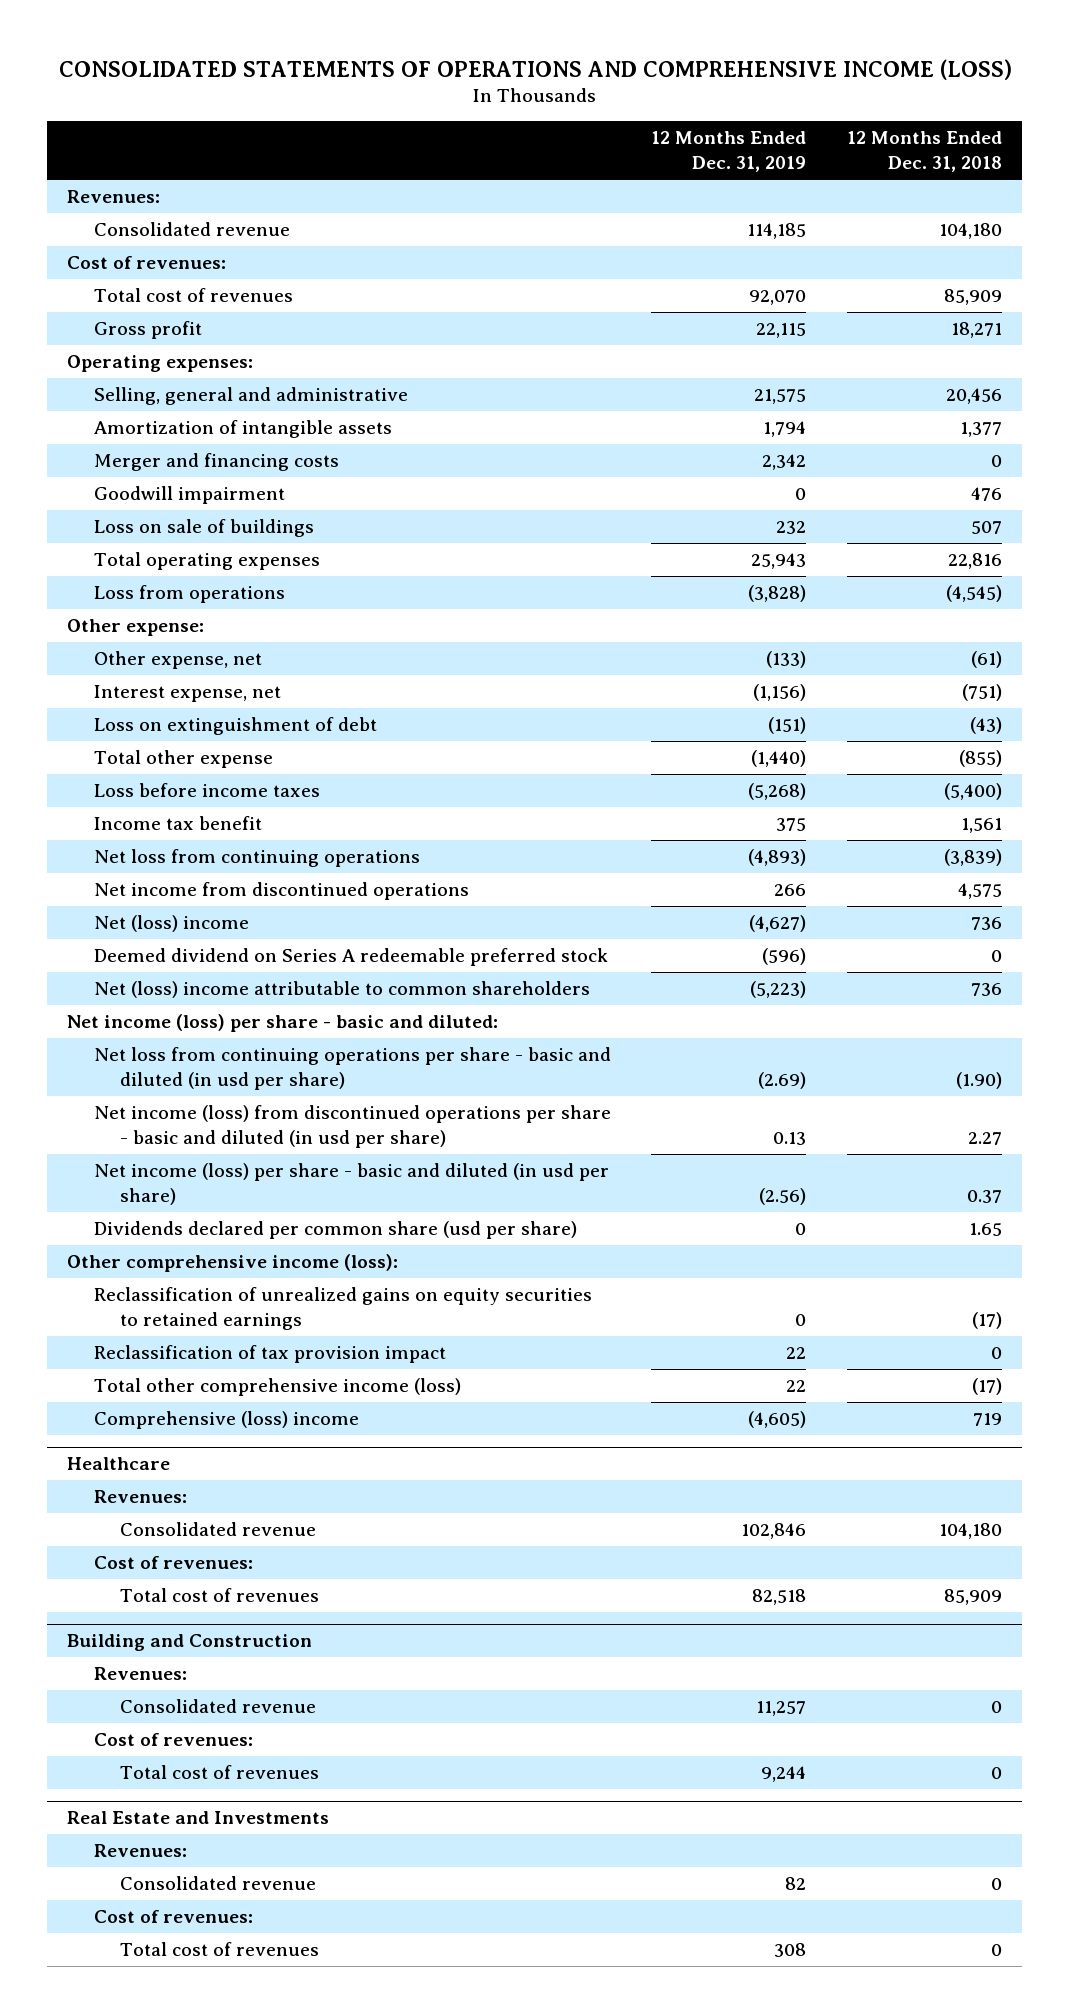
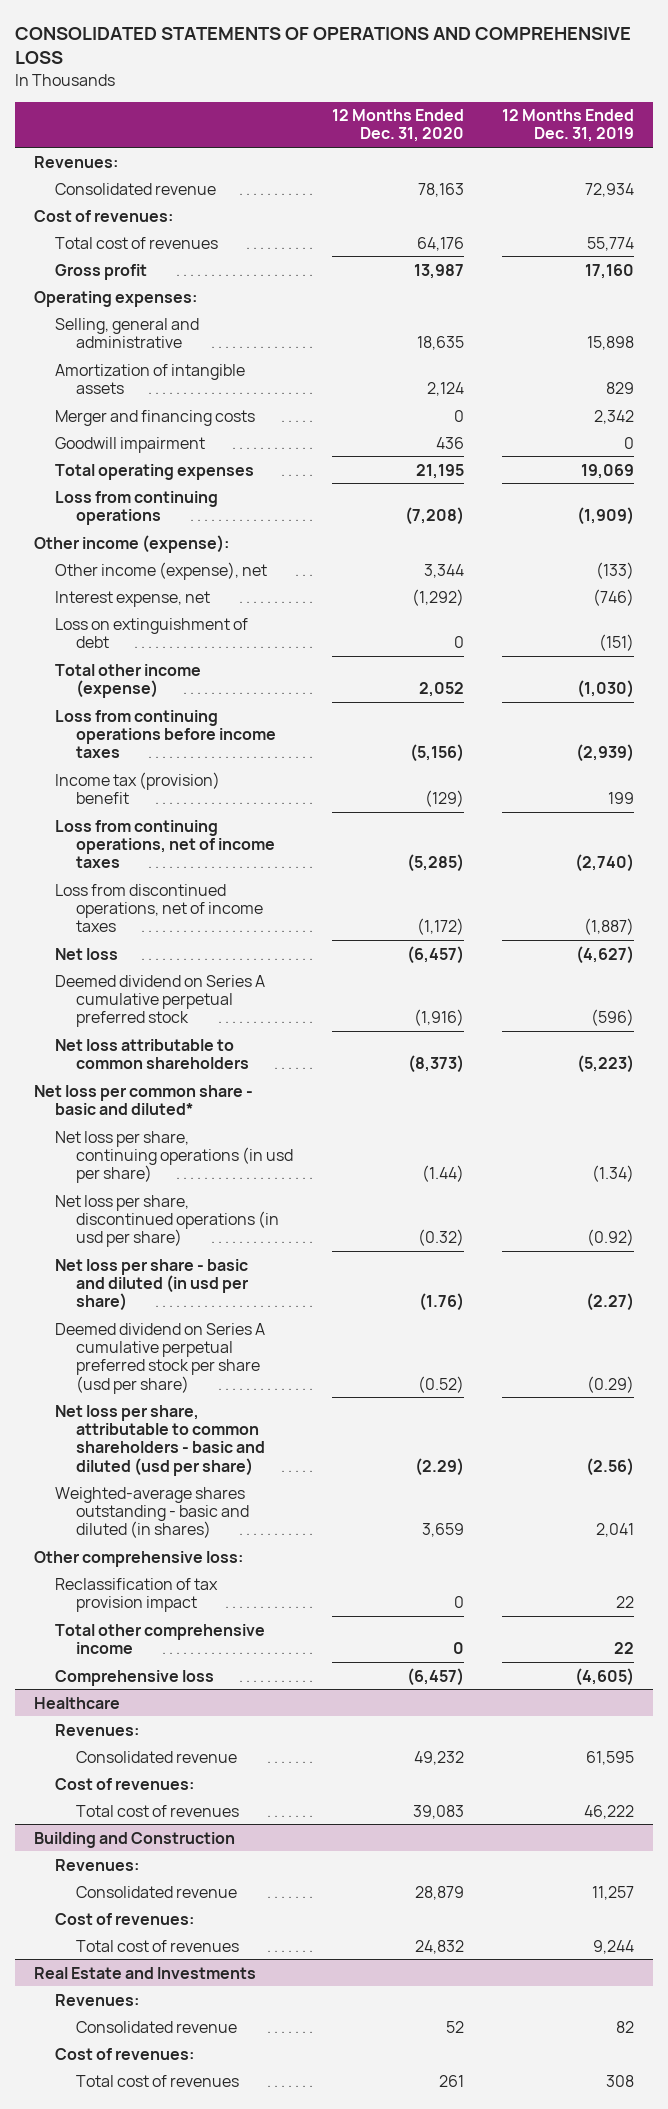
[58,58,1012,80] CONSOLIDATED STATEMENTS OF OPERATIONS AND COMPREHENSIVE INCOME (LOSS) -> [14,26,631,65] CONSOLIDATED STATEMENTS OF OPERATIONS AND COMPREHENSIVE LOSS
[846,131,1002,173] 12 Months Ended Dec. 31, 2018 -> none
none -> [331,109,464,143] 12 Months Ended Dec. 31, 2020
[747,223,807,240] 114,185 -> [584,182,634,197] 72,934
[749,290,807,306] 92,070 -> [586,236,634,251] 55,774
[756,323,807,339] 22,115 -> [584,263,634,279] 17,160
[754,389,807,405] 21,575 -> [586,335,634,350] 15,898
[763,421,807,438] 1,794 -> [605,381,634,394] 829
[93,519,314,538] Loss on sale of buildings -> none
[751,553,807,570] 25,943 -> [580,463,634,479] 19,069
[93,585,285,604] Loss from operations -> [55,490,219,525] Loss from continuing operations
[748,585,807,603] (3,828) -> [576,506,634,525] (1,909)
[67,619,205,637] Other expense: -> [33,534,229,553] Other income (expense):
[93,651,262,670] Other expense, net -> [55,561,268,580] Other income (expense), net
[753,684,807,702] (1,156) -> [592,588,634,606] (746)
[93,1287,592,1330] Reclassification of unrealized gains on equity securities to retained earnings -> none
[93,750,273,769] Total other expense -> [55,663,202,698] Total other income (expense)
[751,750,807,768] (1,440) -> [576,679,634,698] (1,030)
[93,783,320,798] Loss before income taxes -> [55,709,277,759] Loss from continuing operations before income taxes
[748,783,807,801] (5,268) -> [575,744,634,763] (2,939)
[93,816,262,831] Income tax benefit -> [55,771,221,804] Income tax (provision) benefit
[776,818,807,832] 375 -> [607,791,634,804] 199
[93,849,420,868] Net loss from continuing operations -> [55,819,276,869] Loss from continuing operations, net of income taxes
[748,849,807,867] (4,893) -> [574,854,634,873] (2,740)
[93,882,469,901] Net income from discontinued operations -> [55,883,264,933] Loss from discontinued operations, net of income taxes
[774,884,807,897] 266 -> [583,918,634,936] (1,887)
[93,915,249,933] Net (loss) income -> [55,947,119,960] Net loss
[93,948,608,967] Deemed dividend on Series A redeemable preferred stock -> [55,974,266,1028] Deemed dividend on Series A cumulative perpetual preferred stock
[93,981,590,999] Net (loss) income attributable to common shareholders -> [55,1038,250,1069] Net loss attributable to common shareholders
[67,1014,499,1033] Net income (loss) per share - basic and diluted: -> [33,1084,253,1115] Net loss per common share - basic and diluted*
[93,1047,611,1090] Net loss from continuing operations per share - basic and diluted (in usd per share) -> [55,1130,294,1184] Net loss per share, continuing operations (in usd per share)
[758,1071,807,1089] (2.69) -> [591,1165,634,1183] (1.34)
[93,1105,611,1148] Net income (loss) from discontinued operations per share - basic and diluted (in usd per share) -> [55,1194,280,1248] Net loss per share, discontinued operations (in usd per share)
[773,1131,807,1145] 0.13 -> [586,1229,634,1247] (0.92)
[93,1163,609,1205] Net income (loss) per share - basic and diluted (in usd per share) -> [55,1258,249,1312] Net loss per share - basic and diluted (in usd per share)
[759,1187,807,1205] (2.56) -> [585,1293,634,1312] (2.27)
[93,1221,577,1240] Dividends declared per common share (usd per share) -> [55,1322,266,1394] Deemed dividend on Series A cumulative perpetual preferred stock per share (usd per share)
[795,1223,807,1236] 0 -> [586,1375,634,1393] (0.29)
none -> [55,1404,266,1476] Net loss per share, attributable to common shareholders - basic and diluted (usd per share)
none -> [55,1486,250,1539] Weighted-average shares outstanding - basic and diluted (in shares)
[67,1254,399,1273] Other comprehensive income (loss): -> [33,1550,243,1567] Other comprehensive loss:
[93,1378,461,1397] Total other comprehensive income (loss) -> [55,1623,266,1654] Total other comprehensive income
[93,1411,359,1430] Comprehensive (loss) income -> [55,1669,215,1686] Comprehensive loss
[741,1523,807,1540] 102,846 -> [585,1750,634,1765] 61,595
[752,1589,807,1606] 82,518 -> [583,1804,634,1819] 46,222

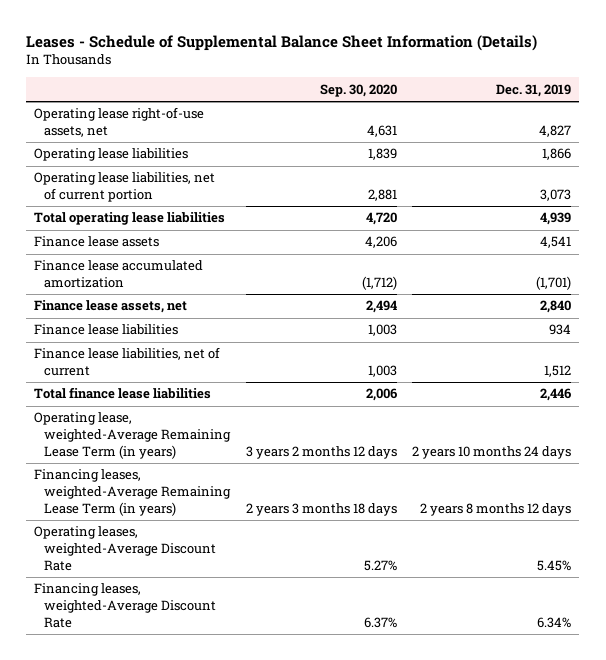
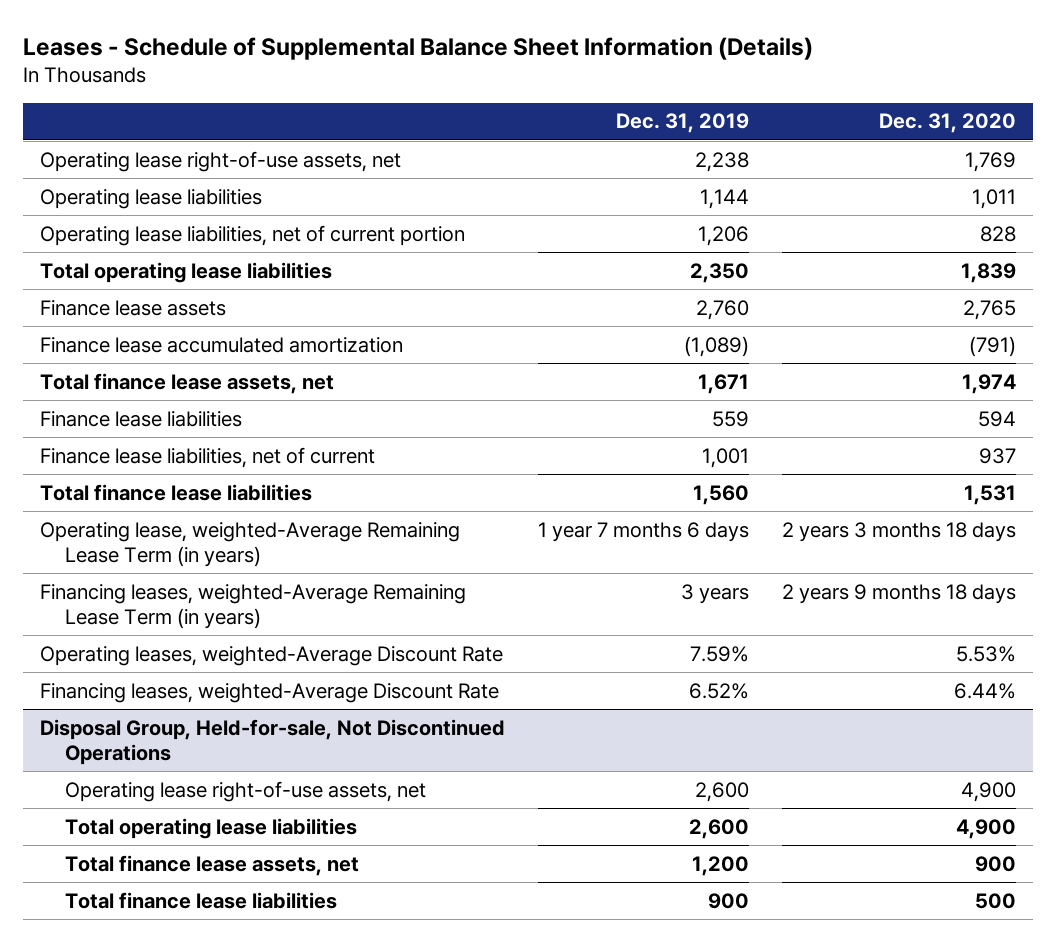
[319,83,397,97] Sep. 30, 2020 -> none
none -> [879,113,1017,134] Dec. 31, 2020
[539,125,572,138] 4,827 -> [694,151,749,172] 2,238
[542,148,572,161] 1,866 -> [699,188,749,209] 1,144
[540,189,572,202] 3,073 -> [697,225,749,246] 1,206
[540,212,572,226] 4,939 -> [689,262,749,283] 2,350
[540,236,572,249] 4,541 -> [695,299,749,320] 2,760
[536,276,572,291] (1,701) -> [683,335,749,357] (1,089)
[34,300,188,314] Finance lease assets, net -> [39,372,334,394] Total finance lease assets, net
[540,300,572,314] 2,840 -> [697,373,749,394] 1,671
[549,324,572,336] 934 -> [711,410,749,427] 559
[544,365,572,378] 1,512 -> [701,447,749,468] 1,001
[540,388,572,402] 2,446 -> [692,484,749,505] 1,560
[412,445,572,459] 2 years 10 months 24 days -> [537,521,749,542] 1 year 7 months 6 days
[420,502,572,516] 2 years 8 months 12 days -> [680,583,749,604] 3 years
[537,559,572,571] 5.45% -> [689,645,749,662] 7.59%
[537,616,572,628] 6.34% -> [688,682,749,699] 6.52%
none -> [39,718,505,765] Disposal Group, Held-for-sale, Not Discontinued Operations
none -> [64,780,426,802] Operating lease right-of-use assets, net
none -> [64,817,357,839] Total operating lease liabilities
none -> [64,854,359,876] Total finance lease assets, net
none -> [64,891,337,909] Total finance lease liabilities

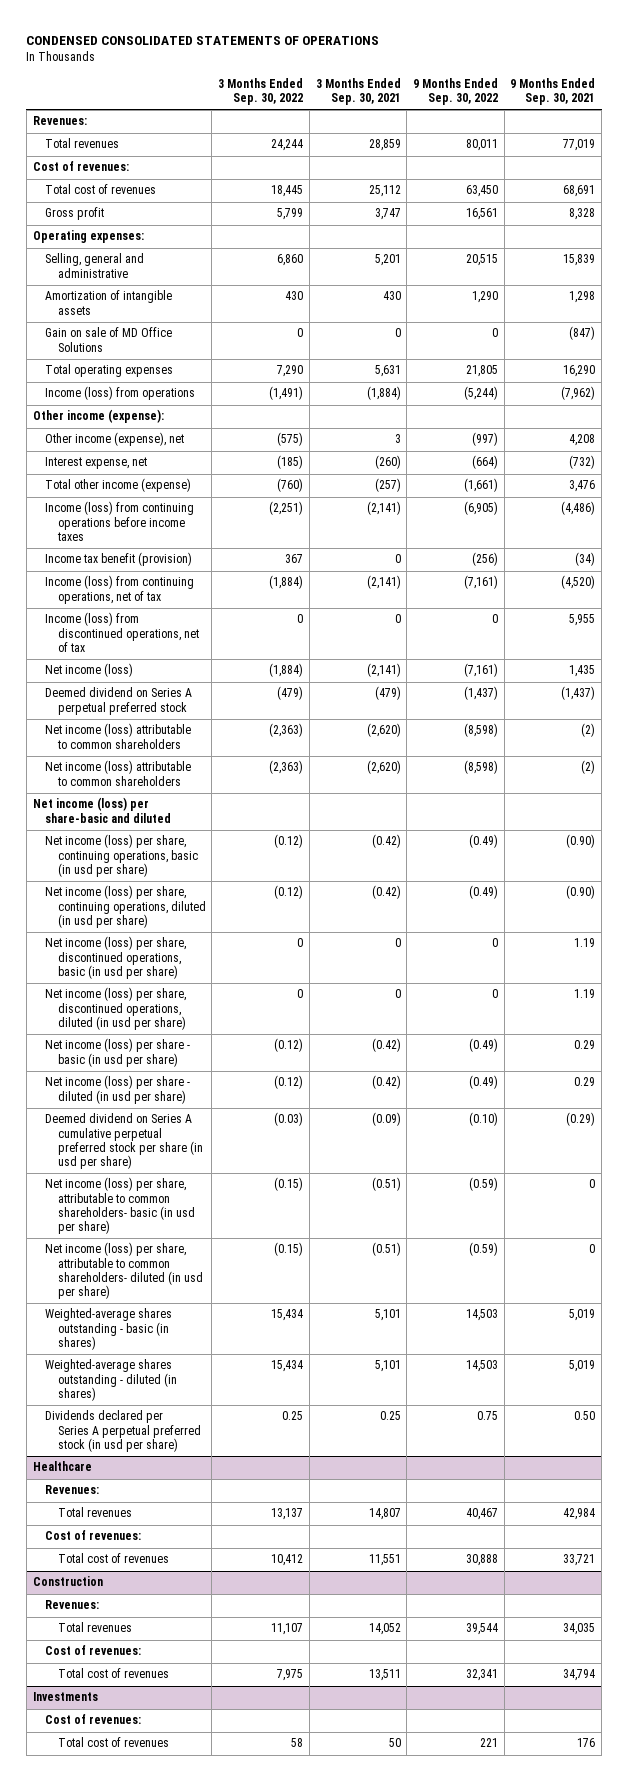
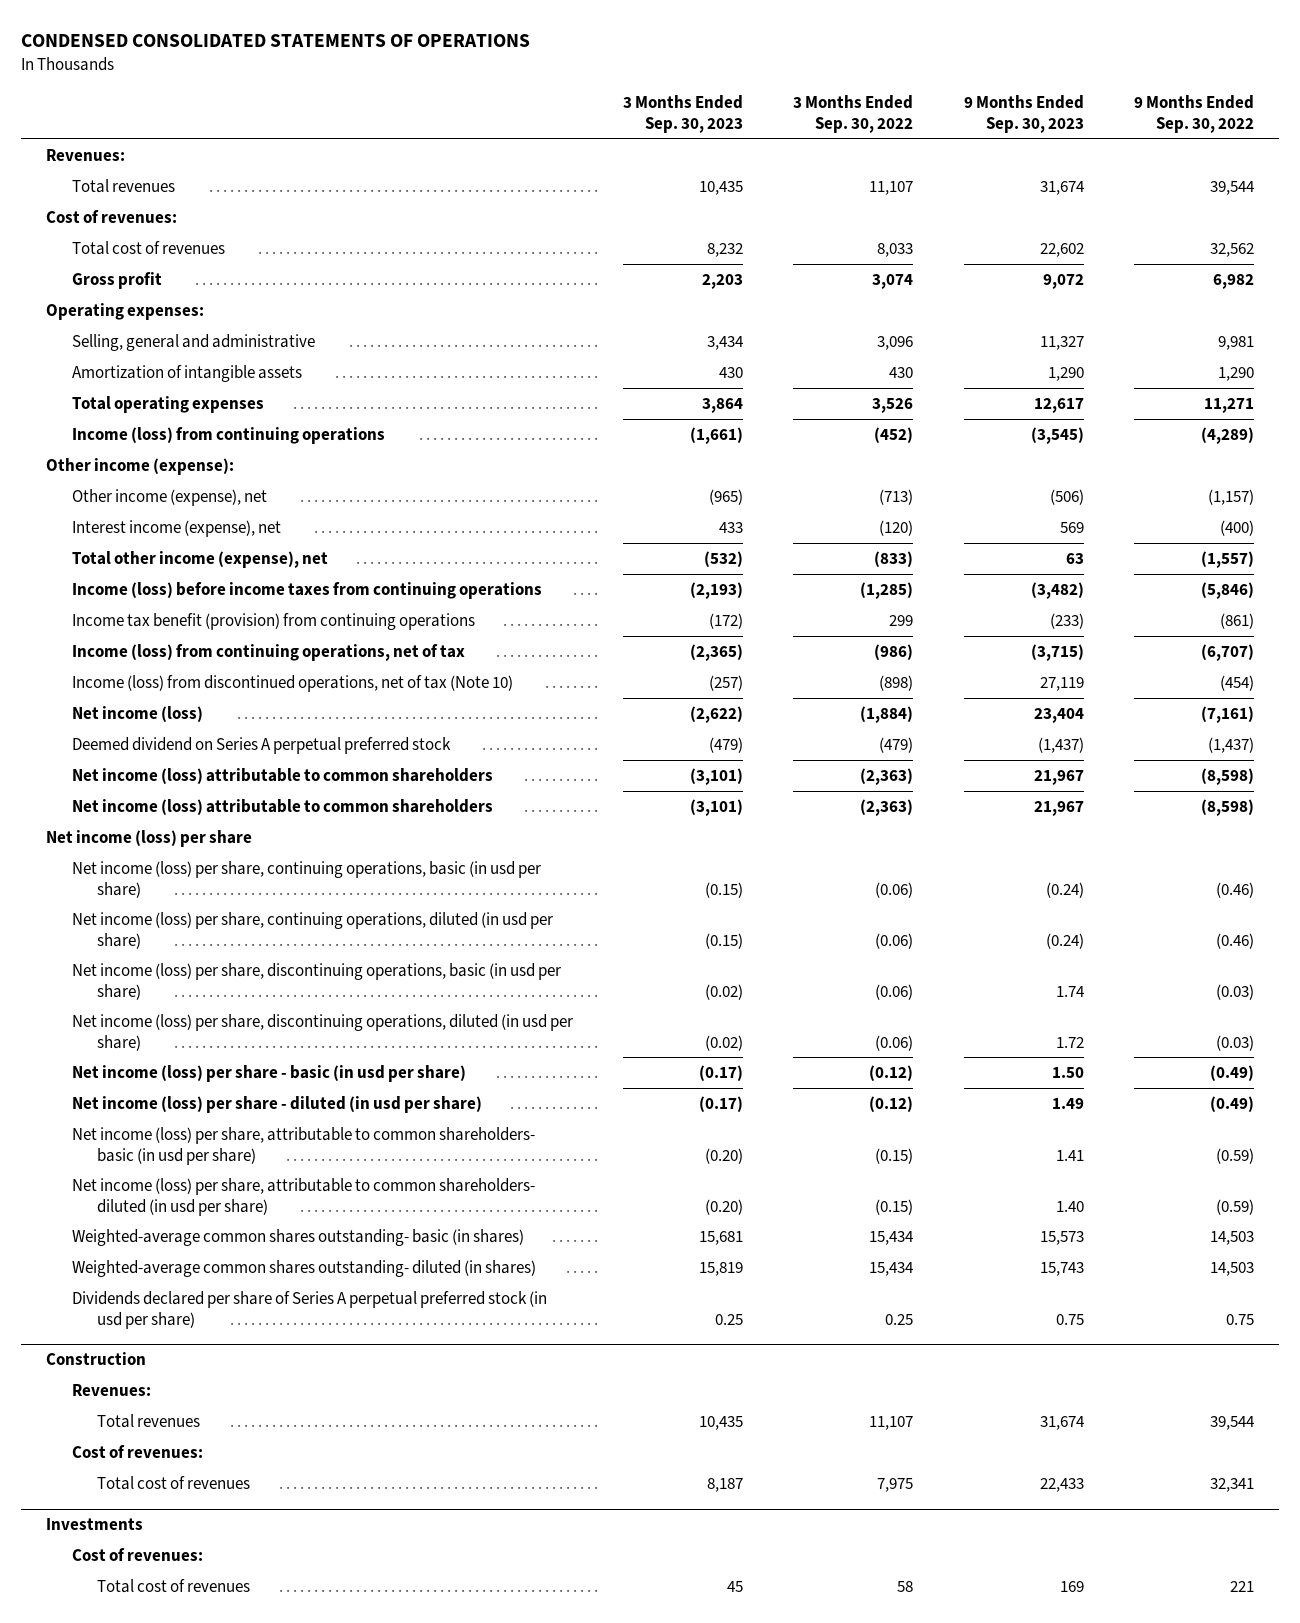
[315,77,401,106] 3 Months Ended Sep. 30, 2021 -> none
[510,77,596,106] 9 Months Ended Sep. 30, 2021 -> none
none -> [623,95,744,133] 3 Months Ended Sep. 30, 2023
none -> [963,95,1084,133] 9 Months Ended Sep. 30, 2023
[271,139,304,152] 24,244 -> [869,180,914,195] 11,107
[466,139,499,152] 80,011 -> [1210,180,1255,195] 39,544
[271,185,304,198] 18,445 -> [877,242,914,257] 8,033
[466,185,499,198] 63,450 -> [1210,242,1255,257] 32,562
[277,208,304,221] 5,799 -> [872,273,914,289] 3,074
[466,208,499,221] 16,561 -> [1213,273,1255,289] 6,982
[277,254,304,267] 6,860 -> [877,335,914,350] 3,096
[466,254,499,267] 20,515 -> [1218,335,1255,350] 9,981
[45,327,173,352] Gain on sale of MD Office Solutions -> none
[277,365,304,378] 7,290 -> [872,397,914,413] 3,526
[466,365,499,378] 21,805 -> [1204,397,1255,413] 11,271
[45,386,196,401] Income (loss) from operations -> [71,426,385,444] Income (loss) from continuing operations
[269,386,304,401] (1,491) -> [874,426,914,443] (452)
[464,386,499,401] (5,244) -> [1201,426,1255,444] (4,289)
[277,432,304,447] (575) -> [879,488,914,505] (713)
[472,432,499,447] (997) -> [1208,488,1255,505] (1,157)
[45,457,148,470] Interest expense, net -> [71,519,281,537] Interest income (expense), net
[277,455,304,470] (185) -> [879,519,914,536] (120)
[472,455,499,470] (664) -> [1220,519,1255,536] (400)
[45,478,192,493] Total other income (expense) -> [71,550,328,568] Total other income (expense), net
[277,478,304,493] (760) -> [874,550,914,567] (833)
[464,478,499,493] (1,661) -> [1201,550,1255,568] (1,557)
[45,501,195,541] Income (loss) from continuing operations before income taxes -> [71,581,542,599] Income (loss) before income taxes from continuing operations
[269,501,304,516] (2,251) -> [860,581,914,599] (1,285)
[464,501,499,516] (6,905) -> [1201,581,1255,599] (5,846)
[45,552,193,567] Income tax benefit (provision) -> [71,612,475,630] Income tax benefit (provision) from continuing operations
[285,554,304,564] 367 -> [889,614,914,626] 299
[472,552,499,567] (256) -> [1220,612,1255,629] (861)
[269,575,304,590] (1,884) -> [874,643,914,660] (986)
[464,575,499,590] (7,161) -> [1201,643,1255,661] (6,707)
[45,612,199,652] Income (loss) from discontinued operations, net of tax -> [71,674,513,692] Income (loss) from discontinued operations, net of tax (Note 10)
[297,614,304,624] 0 -> [879,674,914,691] (898)
[492,614,499,624] 0 -> [1220,674,1255,691] (454)
[32,797,172,823] Net income (loss) per share-basic and diluted -> [45,829,252,847] Net income (loss) per share
[274,834,304,849] (0.12) -> [875,881,914,898] (0.06)
[469,834,499,849] (0.49) -> [1216,881,1255,898] (0.46)
[274,885,304,900] (0.12) -> [875,932,914,949] (0.06)
[469,885,499,900] (0.49) -> [1216,932,1255,949] (0.46)
[45,936,187,979] Net income (loss) per share, discontinued operations, basic (in usd per share) -> [71,962,561,1000] Net income (loss) per share, discontinuing operations, basic (in usd per share)
[297,938,304,948] 0 -> [875,983,914,1000] (0.06)
[492,938,499,948] 0 -> [1216,983,1255,1000] (0.03)
[45,987,187,1030] Net income (loss) per share, discontinued operations, diluted (in usd per share) -> [71,1013,573,1051] Net income (loss) per share, discontinuing operations, diluted (in usd per share)
[297,989,304,999] 0 -> [875,1034,914,1051] (0.06)
[492,989,499,999] 0 -> [1216,1034,1255,1051] (0.03)
[45,1113,203,1170] Deemed dividend on Series A cumulative perpetual preferred stock per share (in usd per share) -> none
[32,1461,92,1472] Healthcare -> none
[45,1485,100,1495] Revenues: -> none
[57,1507,132,1518] Total revenues -> none
[45,1530,142,1541] Cost of revenues: -> none
[57,1553,169,1564] Total cost of revenues -> none
[45,1308,173,1350] Weighted-average shares outstanding - basic (in shares) -> [71,1228,524,1246] Weighted-average common shares outstanding- basic (in shares)
[45,1359,177,1401] Weighted-average shares outstanding - diluted (in shares) -> [71,1259,536,1277] Weighted-average common shares outstanding- diluted (in shares)
[45,1410,201,1452] Dividends declared per Series A perpetual preferred stock (in usd per share) -> [71,1290,547,1329] Dividends declared per share of Series A perpetual preferred stock (in usd per share)

